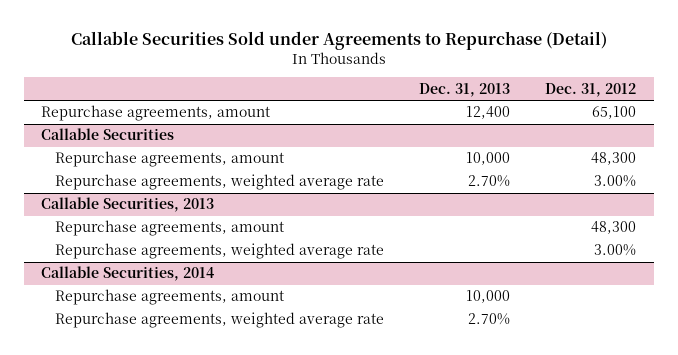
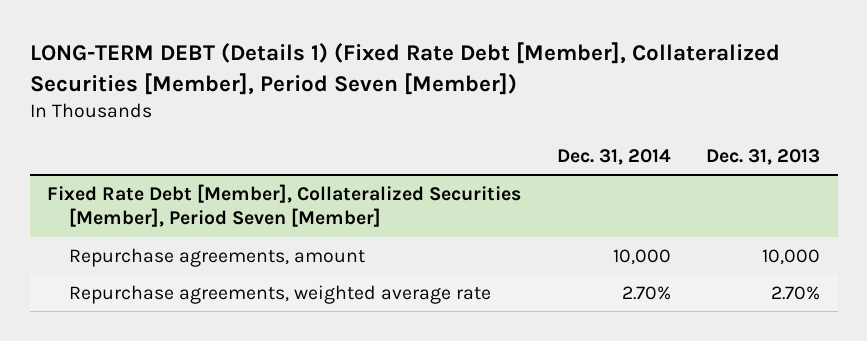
[70,31,607,51] Callable Securities Sold under Agreements to Repurchase (Detail) -> [29,42,780,95] LONG-TERM DEBT (Details 1) (Fixed Rate Debt [Member], Collateralized Securities [Member], Period Seven [Member])
[545,82,637,97] Dec. 31, 2012 -> none
none -> [556,148,671,165] Dec. 31, 2014
[41,105,271,122] Repurchase agreements, amount -> none
[41,128,175,141] Callable Securities -> none
[54,151,284,168] Repurchase agreements, amount -> none
[54,174,384,191] Repurchase agreements, weighted average rate -> none
[41,197,215,213] Callable Securities, 2013 -> none
[54,220,284,237] Repurchase agreements, amount -> none
[54,243,384,260] Repurchase agreements, weighted average rate -> none
[41,266,215,282] Callable Securities, 2014 -> none
none -> [47,183,522,228] Fixed Rate Debt [Member], Collateralized Securities [Member], Period Seven [Member]

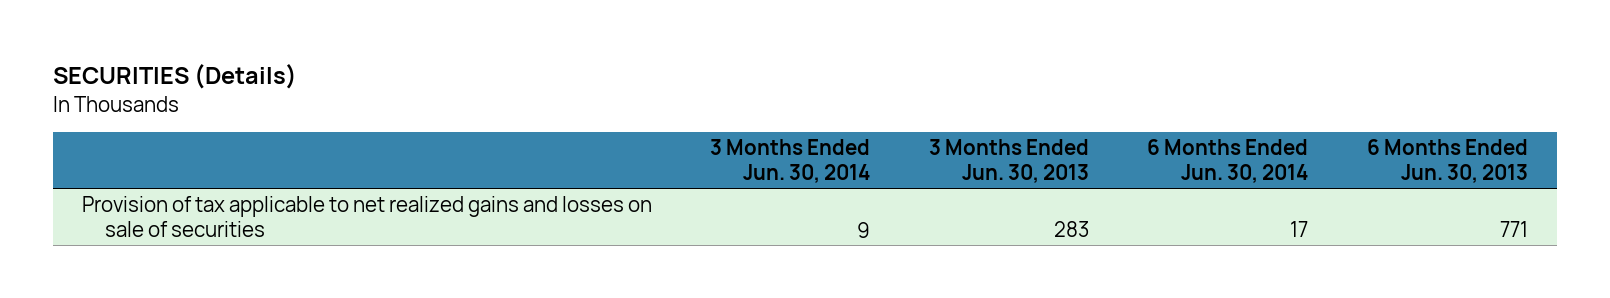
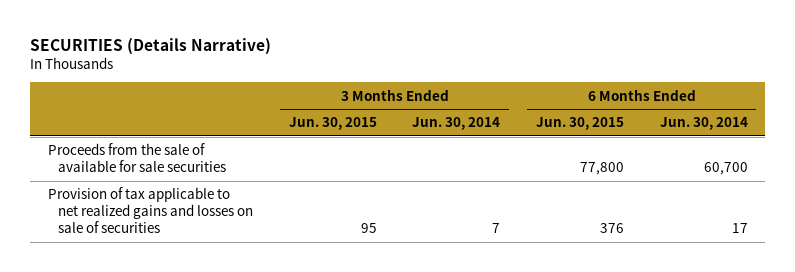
[52,64,297,90] SECURITIES (Details) -> [30,37,272,55] SECURITIES (Details Narrative)
[928,138,1089,184] 3 Months Ended Jun. 30, 2013 -> none
[1366,138,1528,184] 6 Months Ended Jun. 30, 2013 -> none
none -> [288,117,377,131] Jun. 30, 2015
none -> [536,117,625,131] Jun. 30, 2015
none -> [47,143,227,173] Proceeds from the sale of available for sale securities
[857,222,871,239] 9 -> [492,223,501,234] 7

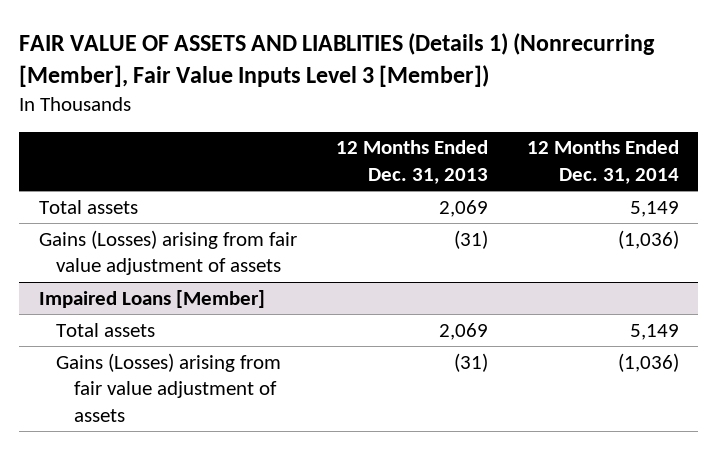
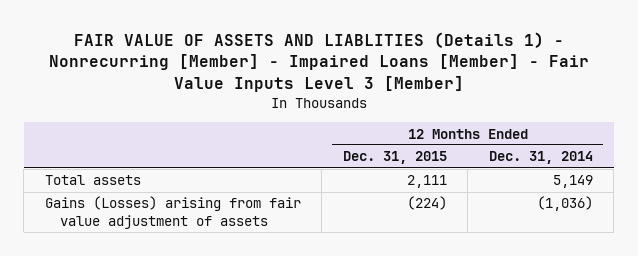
[19,33,656,88] FAIR VALUE OF ASSETS AND LIABLITIES (Details 1) (Nonrecurring [Member], Fair Value Inputs Level 3 [Member]) -> [48,31,589,93] FAIR VALUE OF ASSETS AND LIABLITIES (Details 1) - Nonrecurring [Member] - Impaired Loans [Member] - Fair Value Inputs Level 3 [Member]
[335,140,488,184] 12 Months Ended Dec. 31, 2013 -> none
none -> [342,151,447,165] Dec. 31, 2015
[38,289,265,308] Impaired Loans [Member] -> none
[56,322,156,337] Total assets -> none
[56,352,282,422] Gains (Losses) arising from fair value adjustment of assets -> none

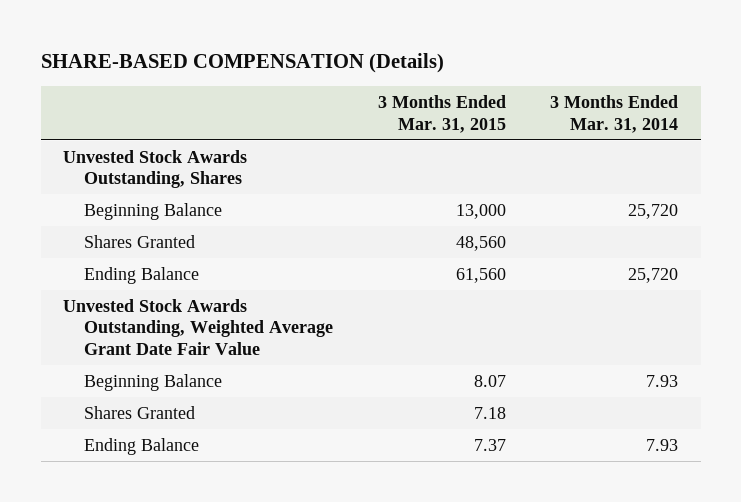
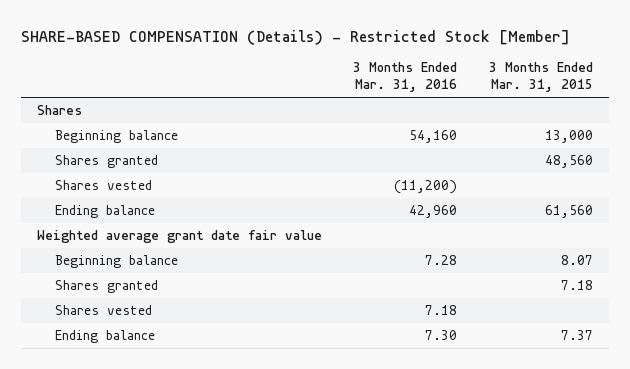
[40,53,444,74] SHARE-BASED COMPENSATION (Details) -> [21,29,571,45] SHARE-BASED COMPENSATION (Details) - Restricted Stock [Member]
[550,94,679,133] 3 Months Ended Mar. 31, 2014 -> none
none -> [353,62,458,93] 3 Months Ended Mar. 31, 2016
[63,149,248,189] Unvested Stock Awards Outstanding, Shares -> [37,105,83,116] Shares
[83,202,222,220] Beginning Balance -> [54,130,178,144] Beginning balance
[83,234,195,248] Shares Granted -> [54,155,158,169] Shares granted
none -> [54,180,152,191] Shares vested
[83,266,199,284] Ending Balance -> [54,205,155,219] Ending balance
[63,298,333,356] Unvested Stock Awards Outstanding, Weighted Average Grant Date Fair Value -> [37,230,323,244] Weighted average grant date fair value
[83,373,222,391] Beginning Balance -> [54,255,178,269] Beginning balance
[83,405,195,419] Shares Granted -> [54,280,158,294] Shares granted
none -> [54,305,152,316] Shares vested
[83,437,199,455] Ending Balance -> [54,330,155,344] Ending balance

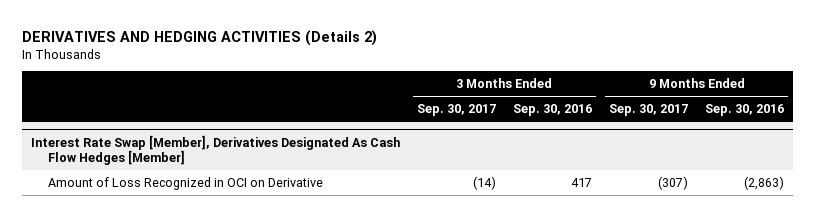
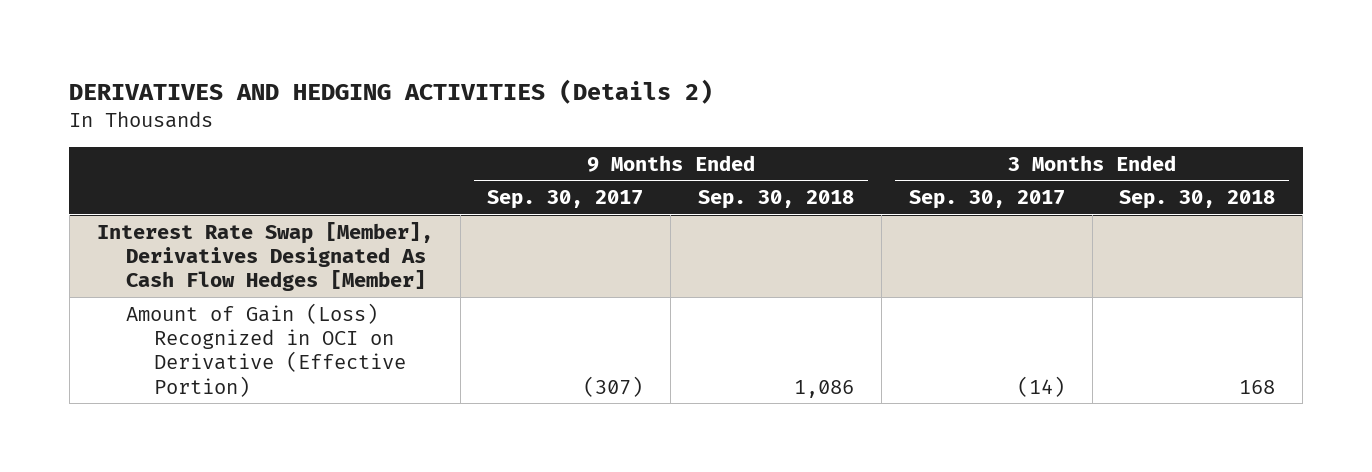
[513,104,593,117] Sep. 30, 2016 -> none
[705,104,785,117] Sep. 30, 2016 -> none
none -> [698,190,855,210] Sep. 30, 2018
none -> [1119,190,1276,210] Sep. 30, 2018
[48,176,324,190] Amount of Loss Recognized in OCI on Derivative -> [125,302,407,397] Amount of Gain (Loss) Recognized in OCI on Derivative (Effective Portion)

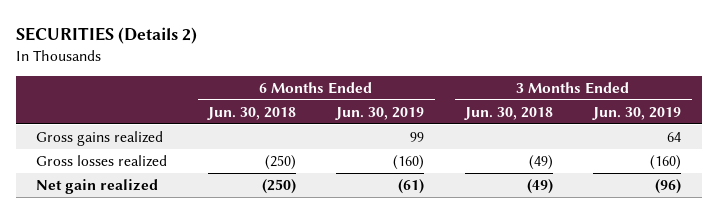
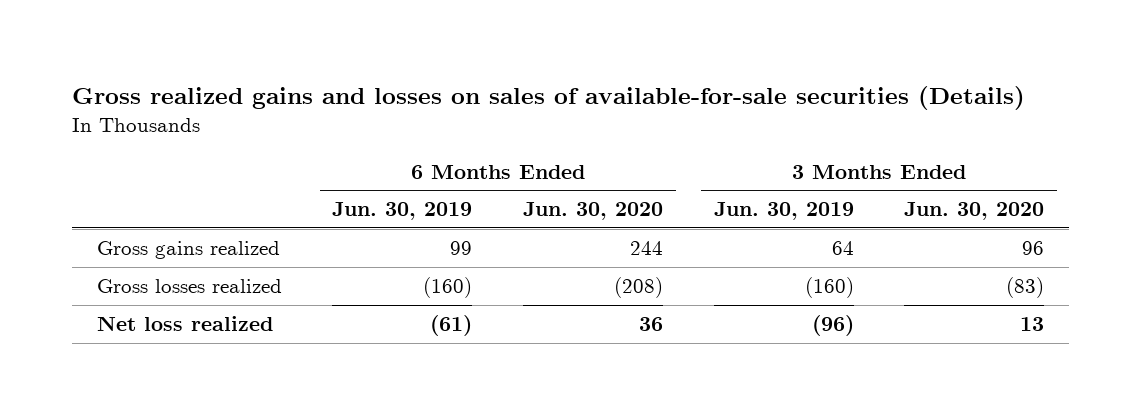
[16,27,198,45] SECURITIES (Details 2) -> [71,85,1025,110] Gross realized gains and losses on sales of available-for-sale securities (Details)
[206,106,296,120] Jun. 30, 2018 -> none
[463,106,553,120] Jun. 30, 2018 -> none
none -> [522,202,663,221] Jun. 30, 2020
none -> [904,202,1045,221] Jun. 30, 2020
[36,178,159,194] Net gain realized -> [96,315,273,331] Net loss realized

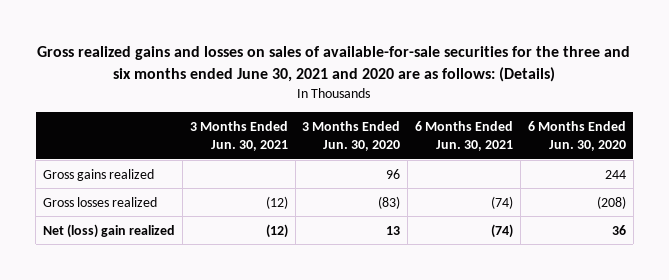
[71,85,1025,110] Gross realized gains and losses on sales of available-for-sale securities (Details) -> [37,46,631,83] Gross realized gains and losses on sales of available-for-sale securities for the three and six months ended June 30, 2021 and 2020 are as follows: (Details)
[332,202,473,221] Jun. 30, 2019 -> none
[713,202,854,221] Jun. 30, 2019 -> none
none -> [189,121,288,152] 3 Months Ended Jun. 30, 2021
none -> [415,121,514,152] 6 Months Ended Jun. 30, 2021
[96,315,273,331] Net loss realized -> [42,223,175,238] Net (loss) gain realized

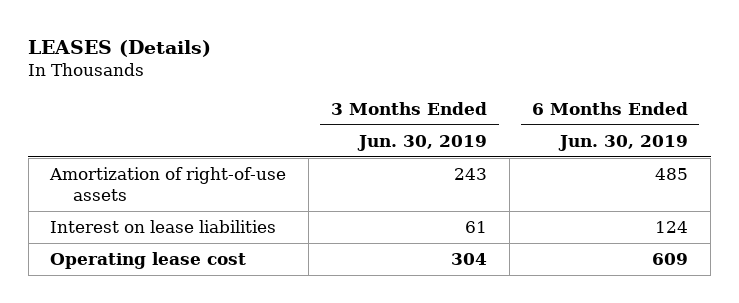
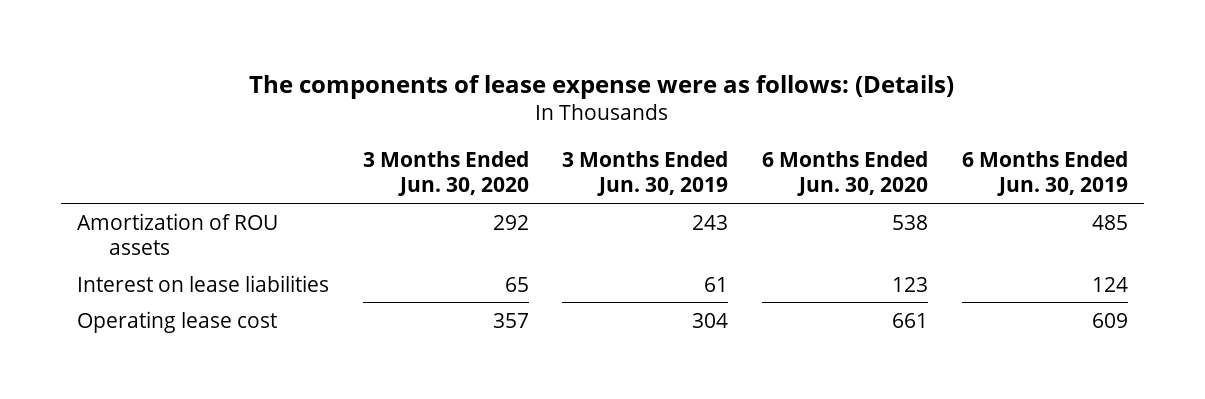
[28,39,212,57] LEASES (Details) -> [249,74,955,99] The components of lease expense were as follows: (Details)
none -> [362,150,529,197] 3 Months Ended Jun. 30, 2020
none -> [762,150,929,197] 6 Months Ended Jun. 30, 2020
[49,167,287,202] Amortization of right-of-use assets -> [77,212,279,256] Amortization of ROU assets

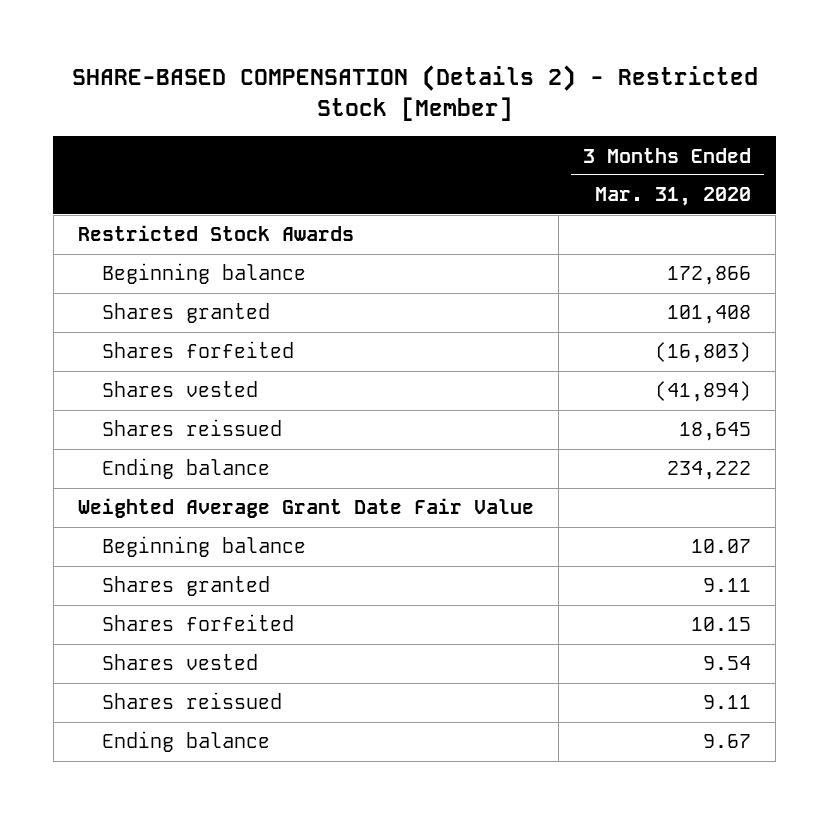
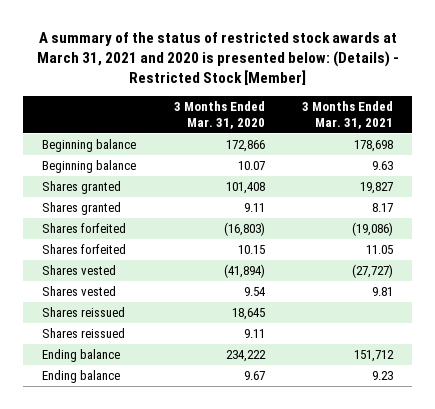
[71,64,758,122] SHARE-BASED COMPENSATION (Details 2) - Restricted Stock [Member] -> [36,32,399,86] A summary of the status of restricted stock awards at March 31, 2021 and 2020 is presented below: (Details) - Restricted Stock [Member]
none -> [302,101,394,130] 3 Months Ended Mar. 31, 2021
[77,225,354,242] Restricted Stock Awards -> none
[77,498,534,519] Weighted Average Grant Date Fair Value -> none
[102,303,271,324] Shares granted -> [42,180,122,194] Shares granted
[102,341,295,359] Shares forfeited -> [42,222,127,233] Shares forfeited
[102,381,259,398] Shares vested -> [42,264,117,275] Shares vested
[102,419,283,437] Shares reissued -> [42,306,126,317] Shares reissued
[102,458,271,480] Ending balance -> [42,348,121,362] Ending balance

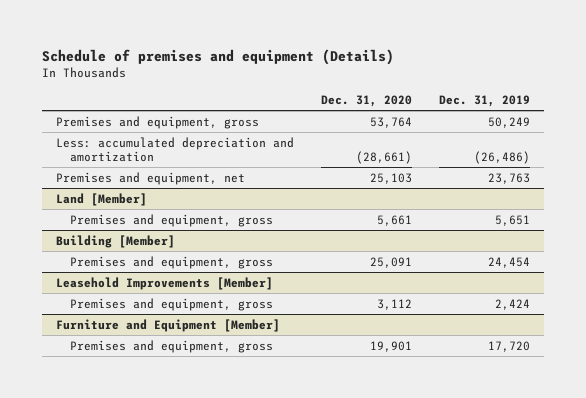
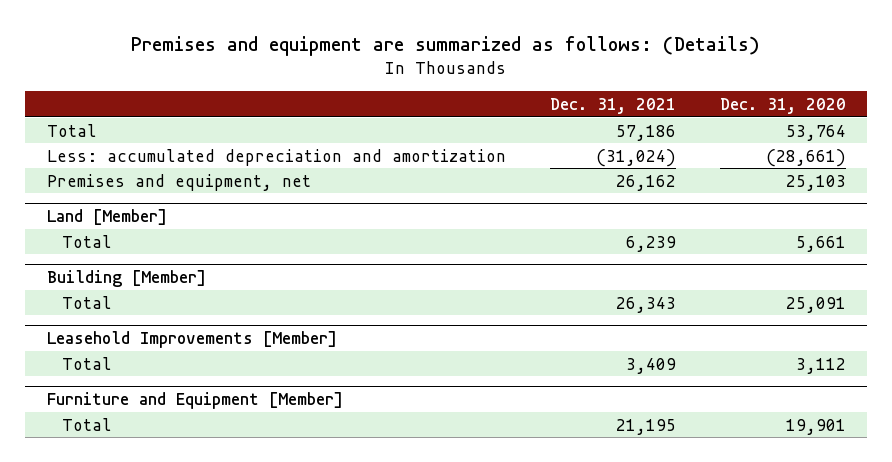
[42,49,395,66] Schedule of premises and equipment (Details) -> [131,36,761,57] Premises and equipment are summarized as follows: (Details)
[439,95,531,108] Dec. 31, 2019 -> none
none -> [549,97,676,114] Dec. 31, 2021
[55,115,259,129] Premises and equipment, gross -> [46,123,97,137] Total
[70,213,274,227] Premises and equipment, gross -> [61,234,112,248] Total
[70,255,274,269] Premises and equipment, gross -> [61,295,112,309] Total
[70,297,274,311] Premises and equipment, gross -> [61,356,112,370] Total
[70,339,274,353] Premises and equipment, gross -> [61,417,112,431] Total

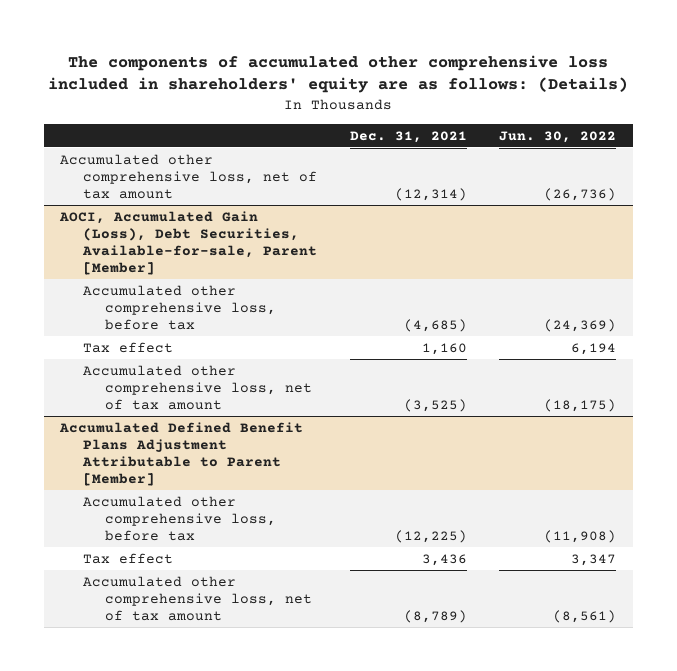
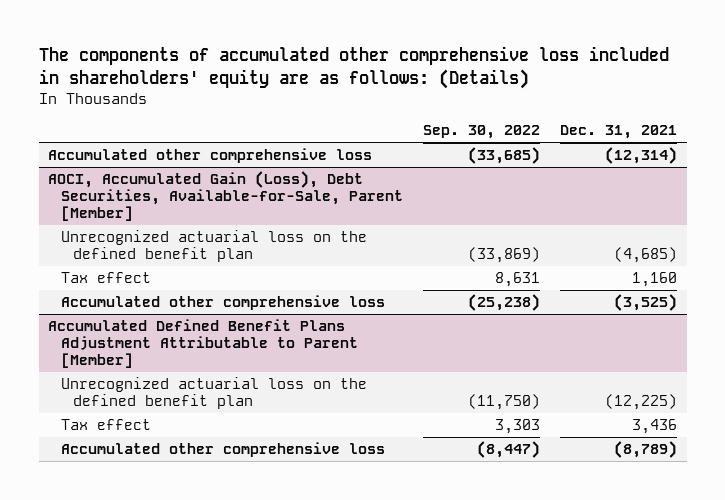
[499,130,617,143] Jun. 30, 2022 -> none
none -> [422,125,540,140] Sep. 30, 2022
[60,153,317,199] Accumulated other comprehensive loss, net of tax amount -> [48,148,373,164] Accumulated other comprehensive loss
[59,210,317,275] AOCI, Accumulated Gain (Loss), Debt Securities, Available-for-sale, Parent [Member] -> [48,171,403,222] AOCI, Accumulated Gain (Loss), Debt Securities, Available-for-Sale, Parent [Member]
[82,284,277,330] Accumulated other comprehensive loss, before tax -> [60,230,367,263] Unrecognized actuarial loss on the defined benefit plan
[82,364,313,410] Accumulated other comprehensive loss, net of tax amount -> [60,295,385,311] Accumulated other comprehensive loss
[82,495,277,541] Accumulated other comprehensive loss, before tax -> [60,377,367,410] Unrecognized actuarial loss on the defined benefit plan
[82,575,313,621] Accumulated other comprehensive loss, net of tax amount -> [60,442,385,458] Accumulated other comprehensive loss

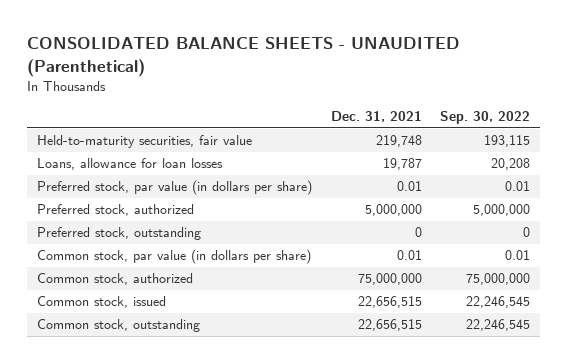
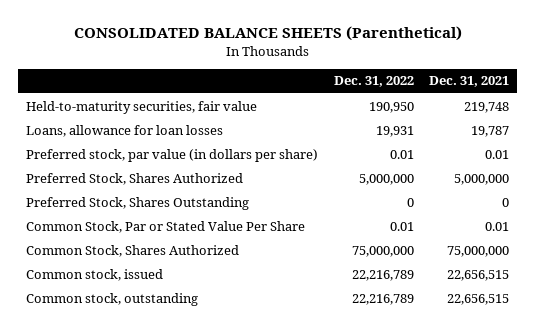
[27,37,461,77] CONSOLIDATED BALANCE SHEETS - UNAUDITED (Parenthetical) -> [73,26,462,42] CONSOLIDATED BALANCE SHEETS (Parenthetical)
[440,111,531,125] Sep. 30, 2022 -> none
none -> [333,76,414,88] Dec. 31, 2022
[36,204,194,217] Preferred stock, authorized -> [25,172,243,185] Preferred Stock, Shares Authorized
[36,227,201,241] Preferred stock, outstanding -> [25,196,249,210] Preferred Stock, Shares Outstanding
[36,249,311,265] Common stock, par value (in dollars per share) -> [25,220,305,233] Common Stock, Par or Stated Value Per Share
[36,273,193,286] Common stock, authorized -> [25,244,239,257] Common Stock, Shares Authorized

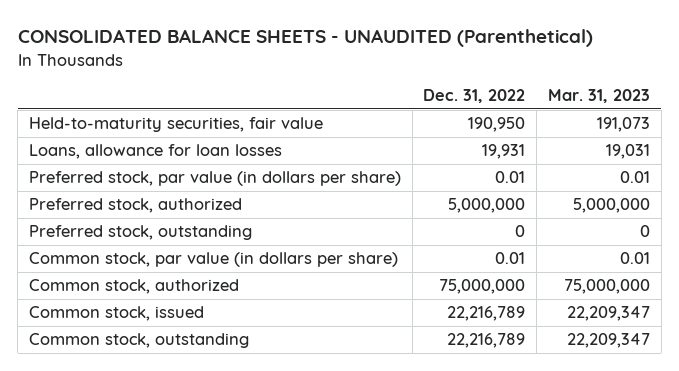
[73,26,462,42] CONSOLIDATED BALANCE SHEETS (Parenthetical) -> [17,29,593,48] CONSOLIDATED BALANCE SHEETS - UNAUDITED (Parenthetical)
[429,76,510,88] Dec. 31, 2021 -> none
none -> [548,89,651,104] Mar. 31, 2023
[25,172,243,185] Preferred Stock, Shares Authorized -> [28,198,242,214] Preferred stock, authorized
[25,196,249,210] Preferred Stock, Shares Outstanding -> [28,225,252,241] Preferred stock, outstanding
[25,220,305,233] Common Stock, Par or Stated Value Per Share -> [28,252,398,268] Common stock, par value (in dollars per share)
[25,244,239,257] Common Stock, Shares Authorized -> [28,279,239,295] Common stock, authorized

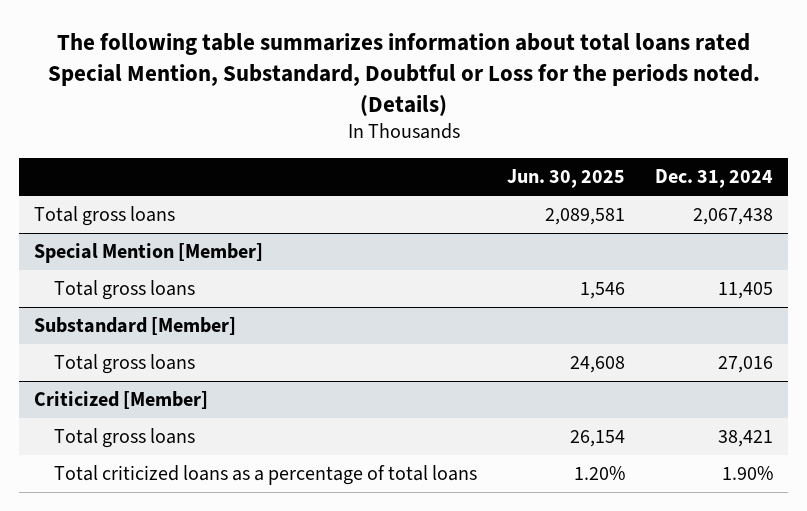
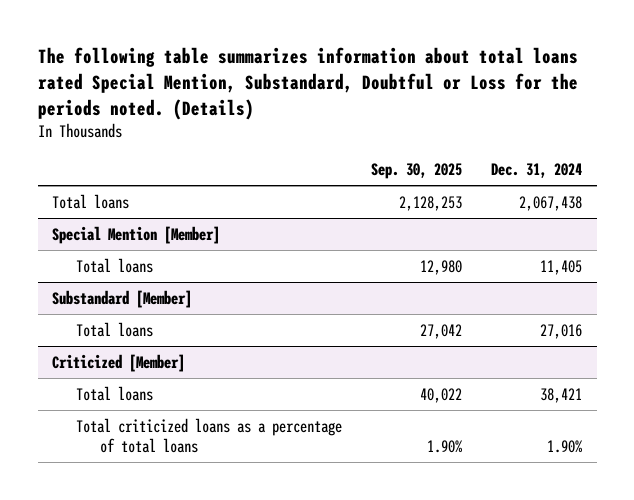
[507,169,626,189] Jun. 30, 2025 -> none
none -> [371,163,463,180] Sep. 30, 2025
[34,206,176,227] Total gross loans -> [52,193,130,209] Total loans
[54,280,196,301] Total gross loans -> [76,257,154,273] Total loans
[54,354,196,375] Total gross loans -> [76,321,154,337] Total loans
[54,428,196,449] Total gross loans -> [76,385,154,401] Total loans

